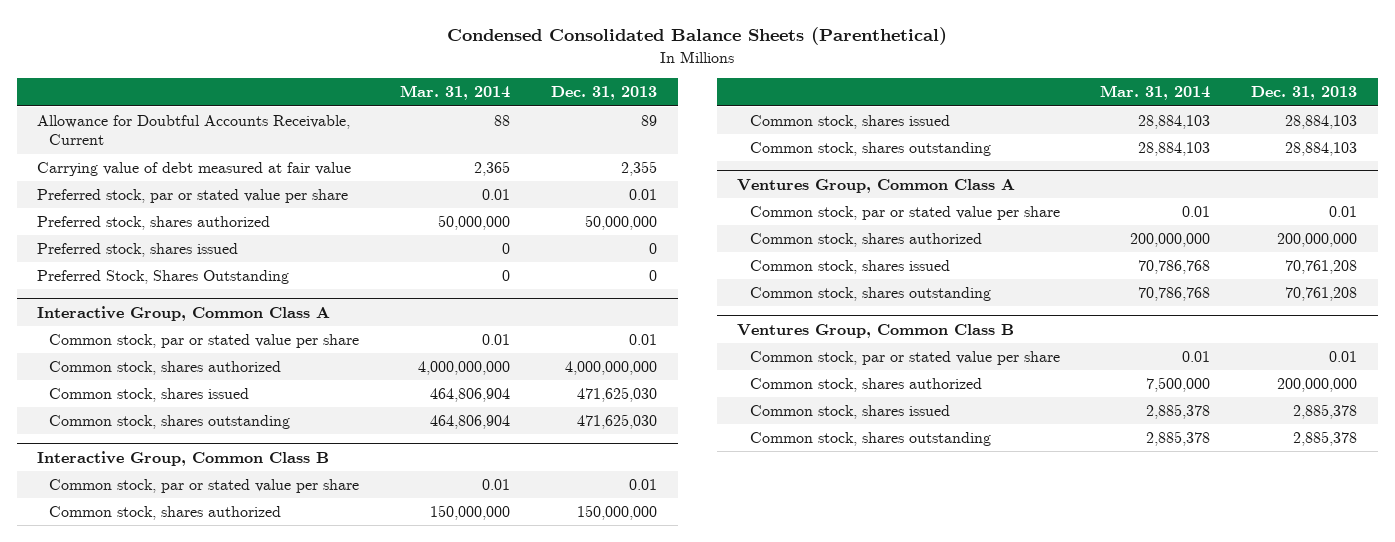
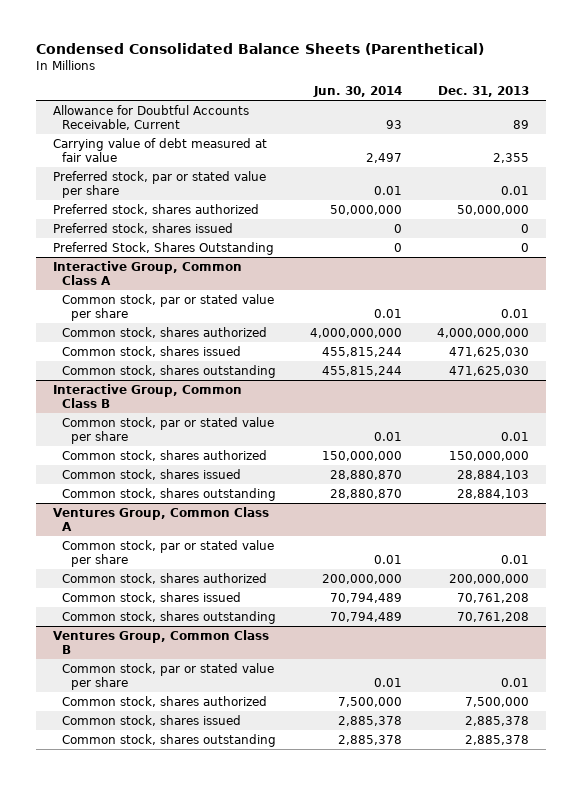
[400,85,511,101] Mar. 31, 2014 -> none
none -> [313,86,403,98] Jun. 30, 2014
[1277,378,1358,393] 200,000,000 -> [464,696,529,707] 7,500,000

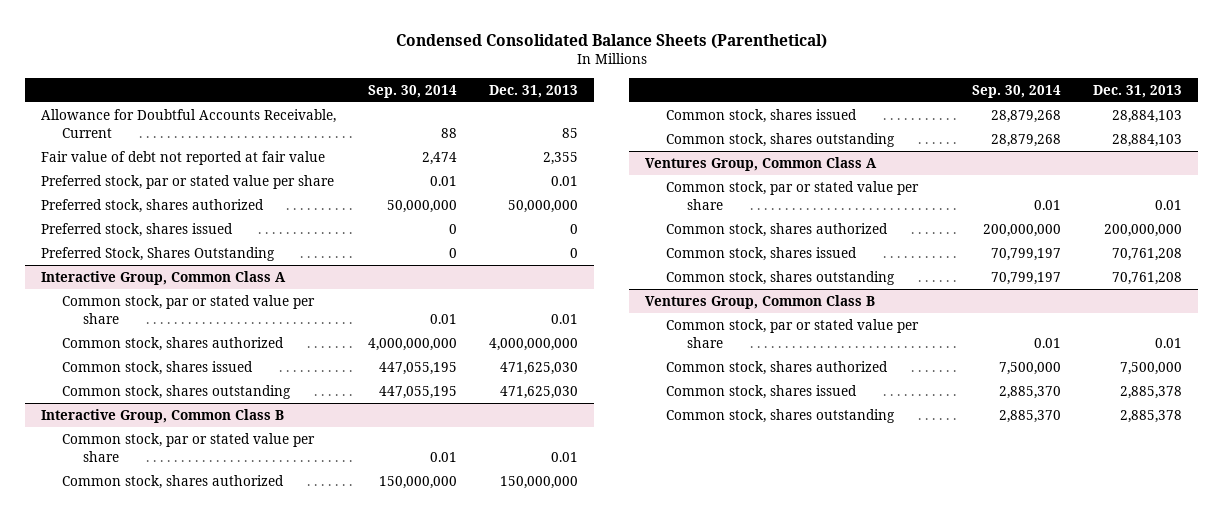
[313,86,403,98] Jun. 30, 2014 -> none
none -> [368,84,458,98] Sep. 30, 2014
[512,119,529,129] 89 -> [562,127,579,138] 85
[53,137,268,162] Carrying value of debt measured at fair value -> [40,150,325,165] Fair value of debt not reported at fair value

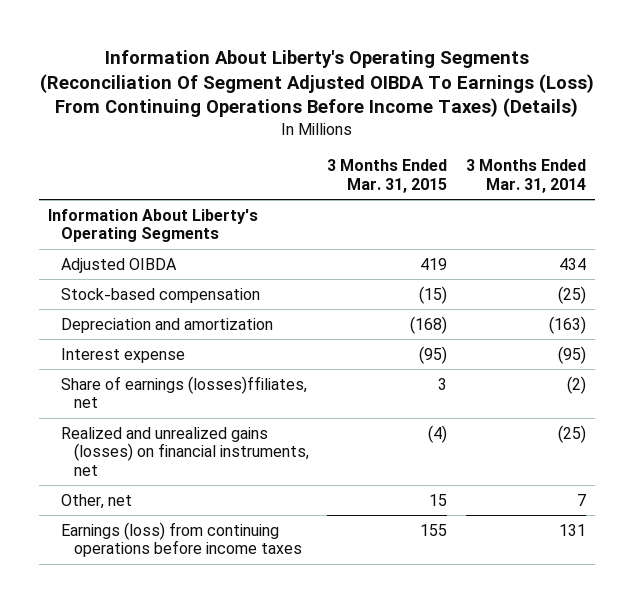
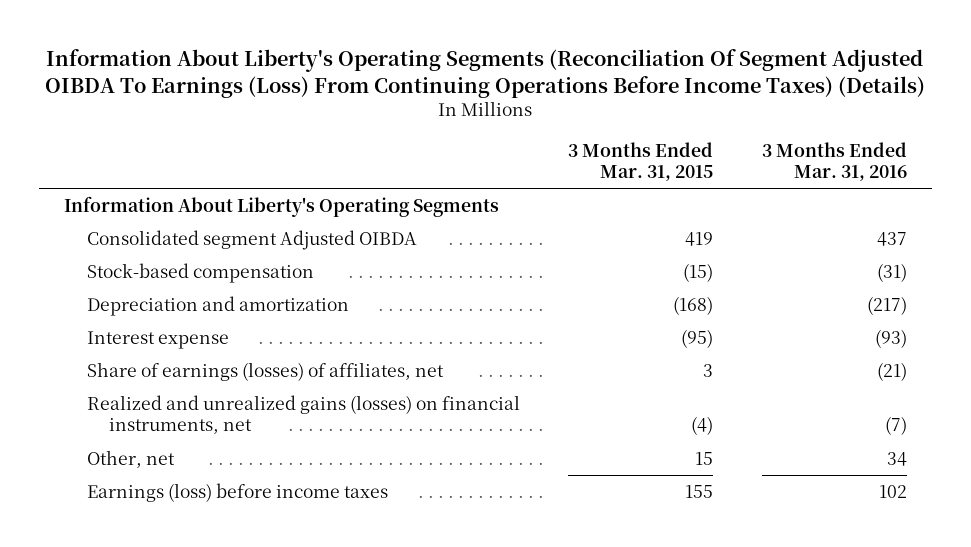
[465,159,586,193] 3 Months Ended Mar. 31, 2014 -> none
none -> [762,141,908,181] 3 Months Ended Mar. 31, 2016
[61,257,178,273] Adjusted OIBDA -> [86,229,417,250] Consolidated segment Adjusted OIBDA
[61,375,308,409] Share of earnings (losses)ffiliates, net -> [86,361,444,381] Share of earnings (losses) of affiliates, net
[61,521,303,558] Earnings (loss) from continuing operations before income taxes -> [86,482,388,502] Earnings (loss) before income taxes

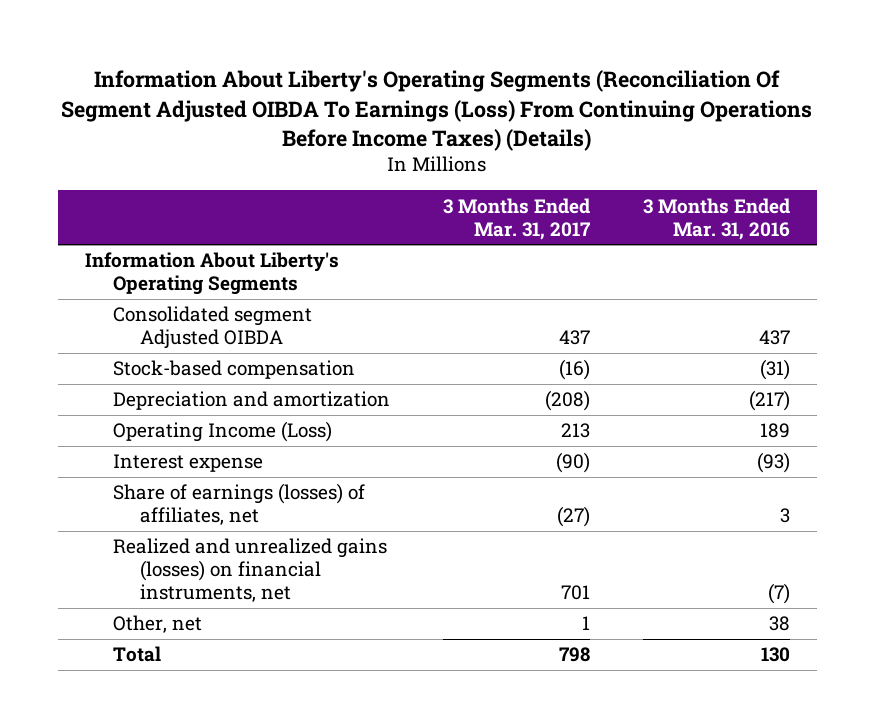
[568,141,714,181] 3 Months Ended Mar. 31, 2015 -> none
none -> [442,197,590,240] 3 Months Ended Mar. 31, 2017
none -> [112,421,332,443] Operating Income (Loss)
[877,361,908,381] (21) -> [780,508,791,524] 3
[86,482,388,502] Earnings (loss) before income taxes -> none
[887,451,908,466] 34 -> [769,616,791,632] 38
none -> [112,646,161,663] Total

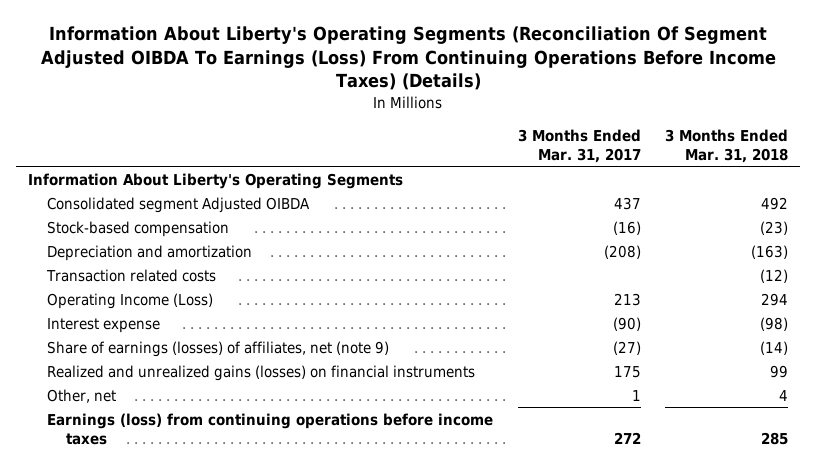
[643,197,791,240] 3 Months Ended Mar. 31, 2016 -> none
none -> [664,128,788,163] 3 Months Ended Mar. 31, 2018
none -> [46,268,217,282] Transaction related costs
[112,483,365,526] Share of earnings (losses) of affiliates, net -> [47,340,390,357] Share of earnings (losses) of affiliates, net (note 9)
[112,538,387,602] Realized and unrealized gains (losses) on financial instruments, net -> [47,364,476,381] Realized and unrealized gains (losses) on financial instruments
[560,584,590,600] 701 -> [613,365,641,378] 175
[112,646,161,663] Total -> none
none -> [47,412,494,445] Earnings (loss) from continuing operations before income taxes

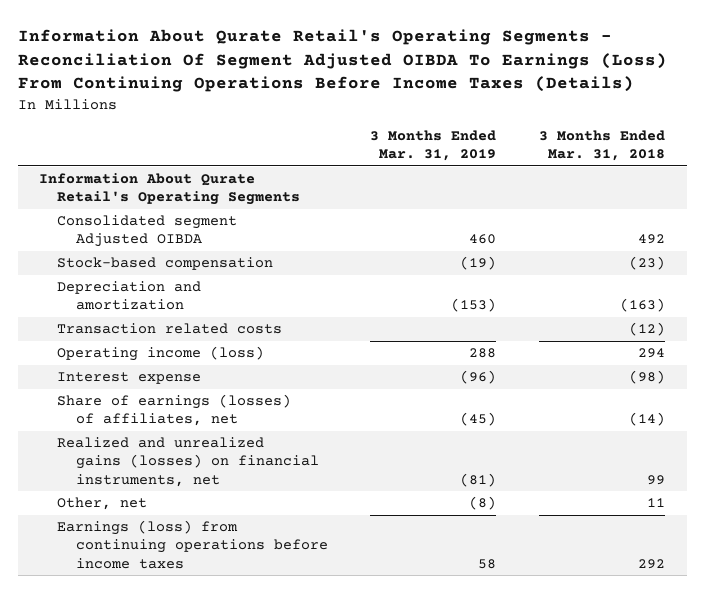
[41,25,777,91] Information About Liberty's Operating Segments (Reconciliation Of Segment Adjusted OIBDA To Earnings (Loss) From Continuing Operations Before Income Taxes) (Details) -> [17,29,667,93] Information About Qurate Retail's Operating Segments - Reconciliation Of Segment Adjusted OIBDA To Earnings (Loss) From Continuing Operations Before Income Taxes (Details)
[517,128,641,163] 3 Months Ended Mar. 31, 2017 -> none
none -> [370,130,497,162] 3 Months Ended Mar. 31, 2019
[28,172,404,189] Information About Liberty's Operating Segments -> [39,173,301,206] Information About Qurate Retail's Operating Segments
[47,292,214,309] Operating Income (Loss) -> [57,346,265,362] Operating income (loss)
[47,340,390,357] Share of earnings (losses) of affiliates, net (note 9) -> [57,394,292,427] Share of earnings (losses) of affiliates, net
[47,364,476,381] Realized and unrealized gains (losses) on financial instruments -> [57,437,319,487] Realized and unrealized gains (losses) on financial instruments, net
[778,389,788,401] 4 -> [647,498,666,508] 11
[760,431,788,445] 285 -> [638,558,666,569] 292

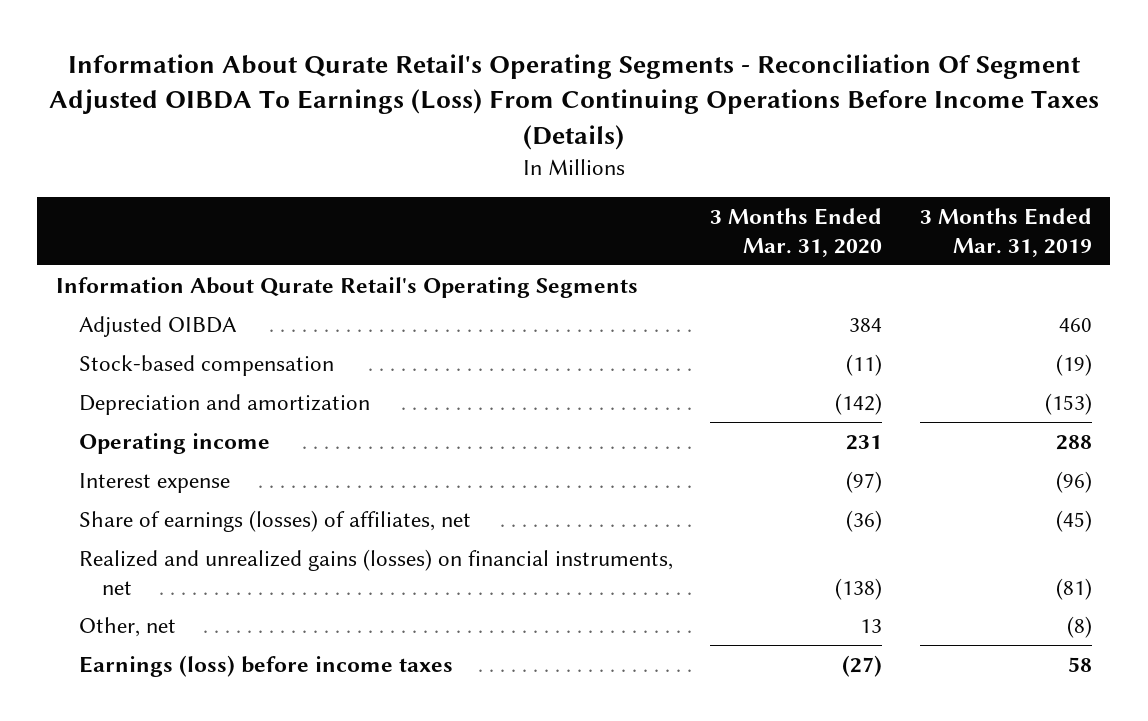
[539,130,666,162] 3 Months Ended Mar. 31, 2018 -> none
none -> [710,208,883,258] 3 Months Ended Mar. 31, 2020
[57,215,238,248] Consolidated segment Adjusted OIBDA -> [78,315,237,337] Adjusted OIBDA
[57,323,283,335] Transaction related costs -> none
[57,346,265,362] Operating income (loss) -> [78,432,270,454] Operating income
[57,520,328,569] Earnings (loss) from continuing operations before income taxes -> [78,654,453,677] Earnings (loss) before income taxes

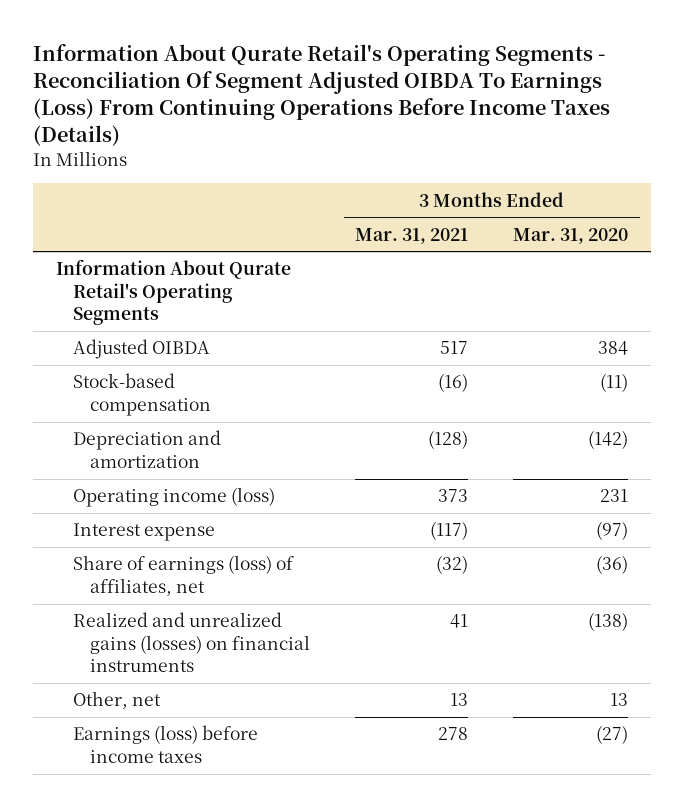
[919,208,1092,258] 3 Months Ended Mar. 31, 2019 -> none
none -> [355,227,469,244] Mar. 31, 2021
[78,432,270,454] Operating income -> [73,487,276,508] Operating income (loss)
[78,509,471,532] Share of earnings (losses) of affiliates, net -> [73,555,295,596] Share of earnings (loss) of affiliates, net
[78,548,673,595] Realized and unrealized gains (losses) on financial instruments, net -> [73,612,311,673] Realized and unrealized gains (losses) on financial instruments

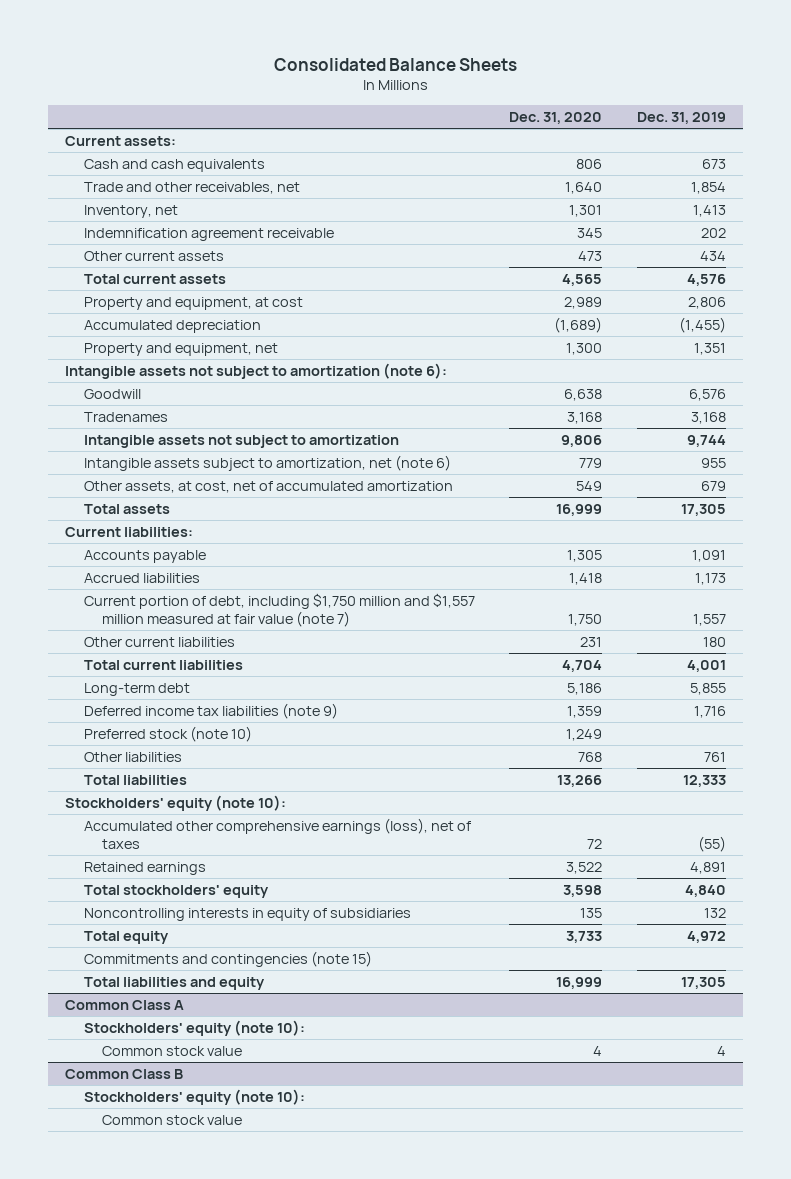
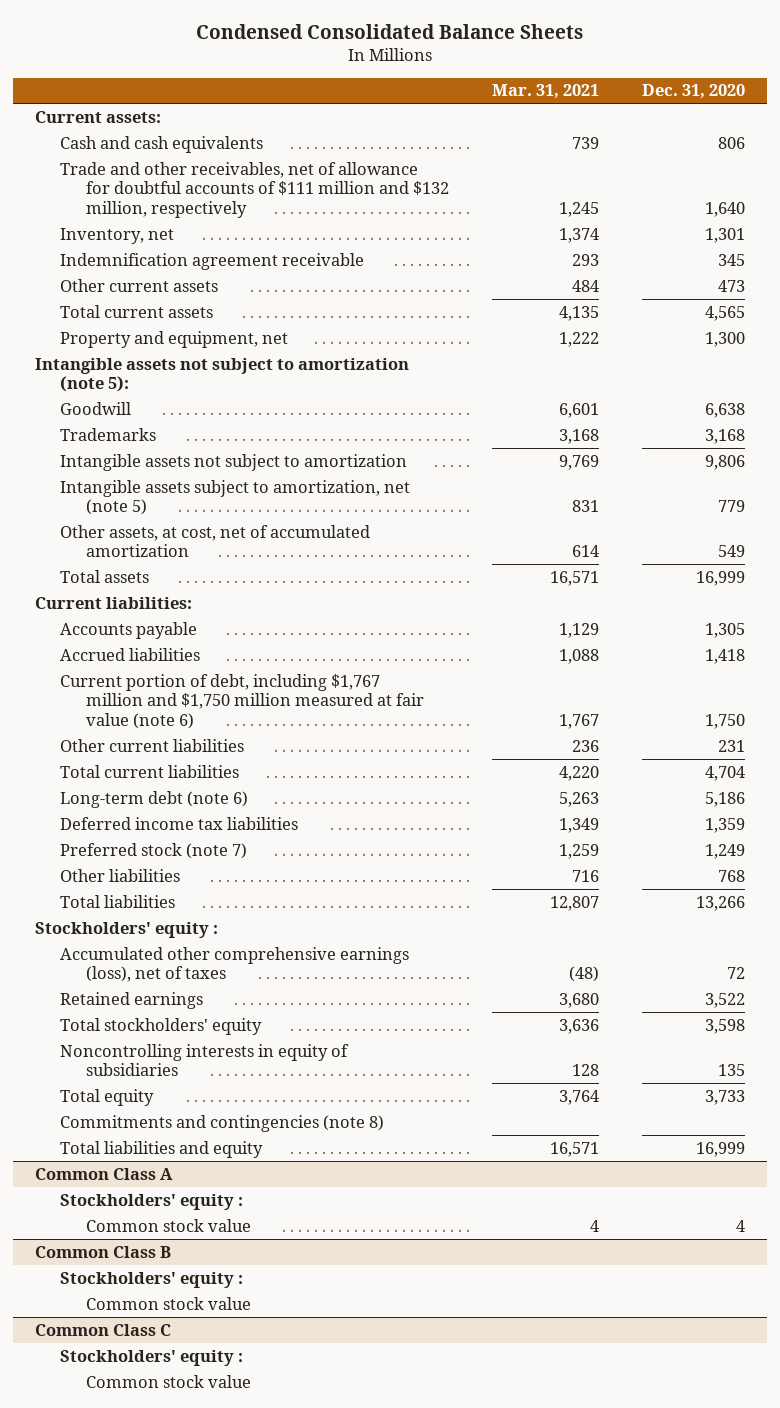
[273,57,517,71] Consolidated Balance Sheets -> [196,23,584,39] Condensed Consolidated Balance Sheets
[636,111,726,124] Dec. 31, 2019 -> none
none -> [491,84,599,100] Mar. 31, 2021
[83,181,300,194] Trade and other receivables, net -> [60,161,449,218] Trade and other receivables, net of allowance for doubtful accounts of $111 million and $132 million, respectively
[83,296,303,310] Property and equipment, at cost -> none
[83,319,261,333] Accumulated depreciation -> none
[65,362,448,379] Intangible assets not subject to amortization (note 6): -> [35,357,410,393] Intangible assets not subject to amortization (note 5):
[83,411,168,422] Tradenames -> [60,427,157,441] Trademarks
[83,454,451,471] Intangible assets subject to amortization, net (note 6) -> [60,479,411,516] Intangible assets subject to amortization, net (note 5)
[83,592,475,627] Current portion of debt, including $1,750 million and $1,557 million measured at fair value (note 7) -> [60,673,424,729] Current portion of debt, including $1,767 million and $1,750 million measured at fair value (note 6)
[83,682,190,696] Long-term debt -> [60,790,249,808] Long-term debt (note 6)
[83,702,338,719] Deferred income tax liabilities (note 9) -> [60,816,299,830] Deferred income tax liabilities
[83,725,252,742] Preferred stock (note 10) -> [60,842,248,859] Preferred stock (note 7)
[65,794,287,811] Stockholders' equity (note 10): -> [35,921,219,938] Stockholders' equity :
[83,950,372,967] Commitments and contingencies (note 15) -> [60,1114,385,1132] Commitments and contingencies (note 8)
[83,1019,305,1036] Stockholders' equity (note 10): -> [60,1193,244,1210] Stockholders' equity :
[83,1088,305,1105] Stockholders' equity (note 10): -> [60,1271,244,1288] Stockholders' equity :
none -> [35,1323,172,1336] Common Class C
none -> [60,1349,244,1366] Stockholders' equity :
none -> [85,1374,251,1388] Common stock value

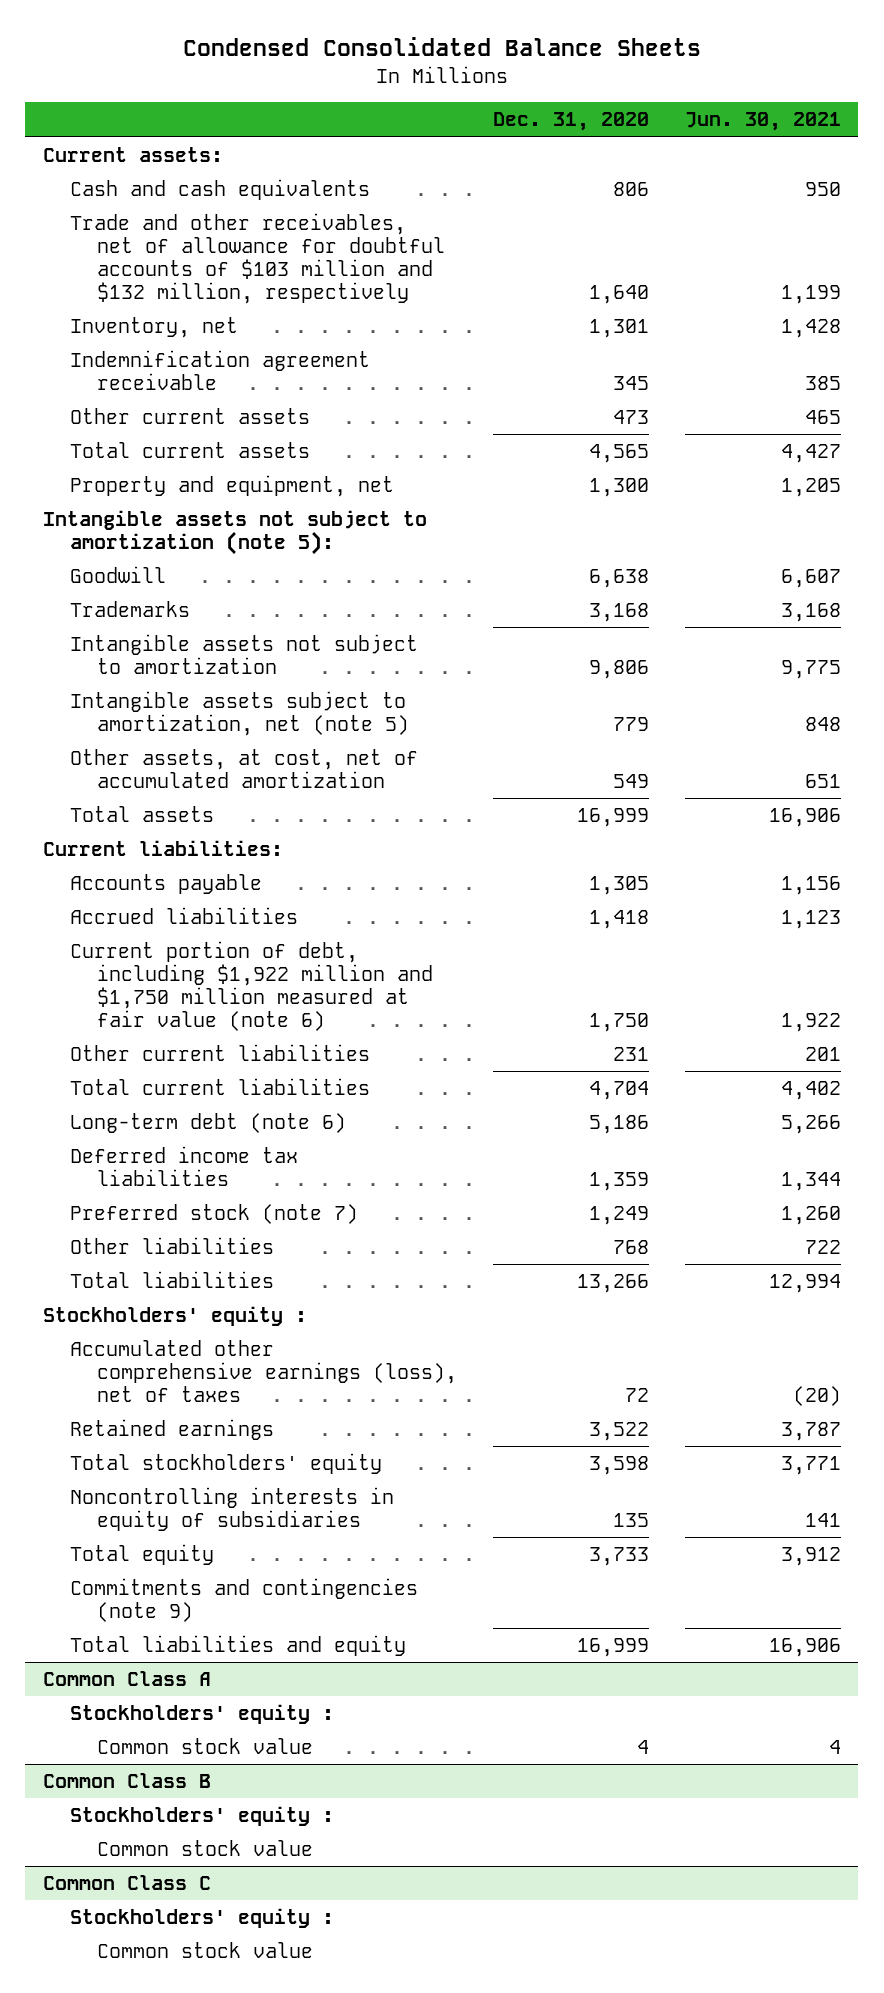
[491,84,599,100] Mar. 31, 2021 -> none
none -> [684,112,841,132] Jun. 30, 2021
[60,161,449,218] Trade and other receivables, net of allowance for doubtful accounts of $111 million and $132 million, respectively -> [70,212,446,304] Trade and other receivables, net of allowance for doubtful accounts of $103 million and $132 million, respectively
[60,673,424,729] Current portion of debt, including $1,767 million and $1,750 million measured at fair value (note 6) -> [70,940,434,1031] Current portion of debt, including $1,922 million and $1,750 million measured at fair value (note 6)
[60,1114,385,1132] Commitments and contingencies (note 8) -> [70,1577,419,1622] Commitments and contingencies (note 9)

